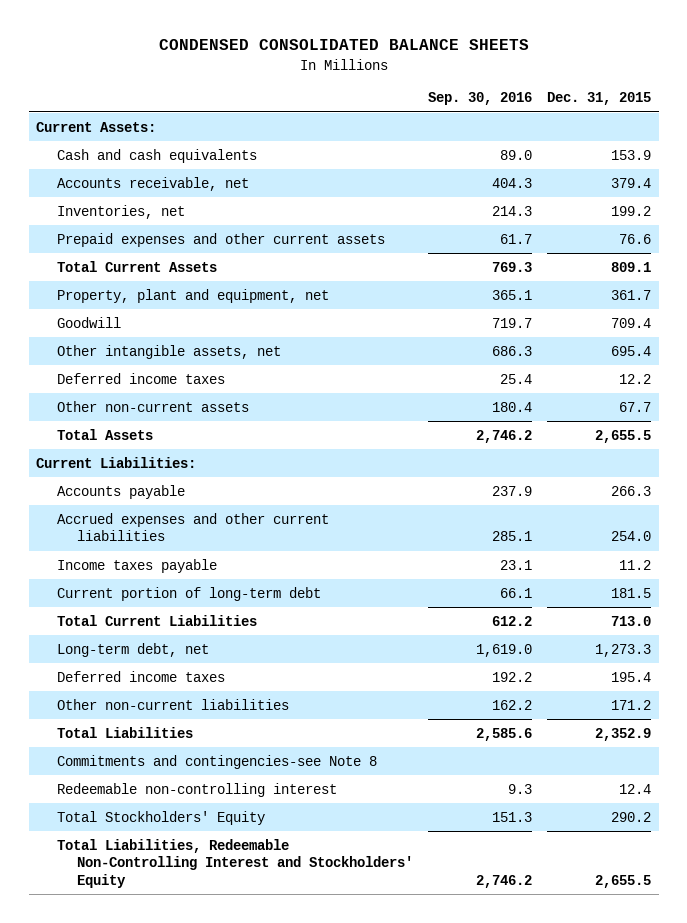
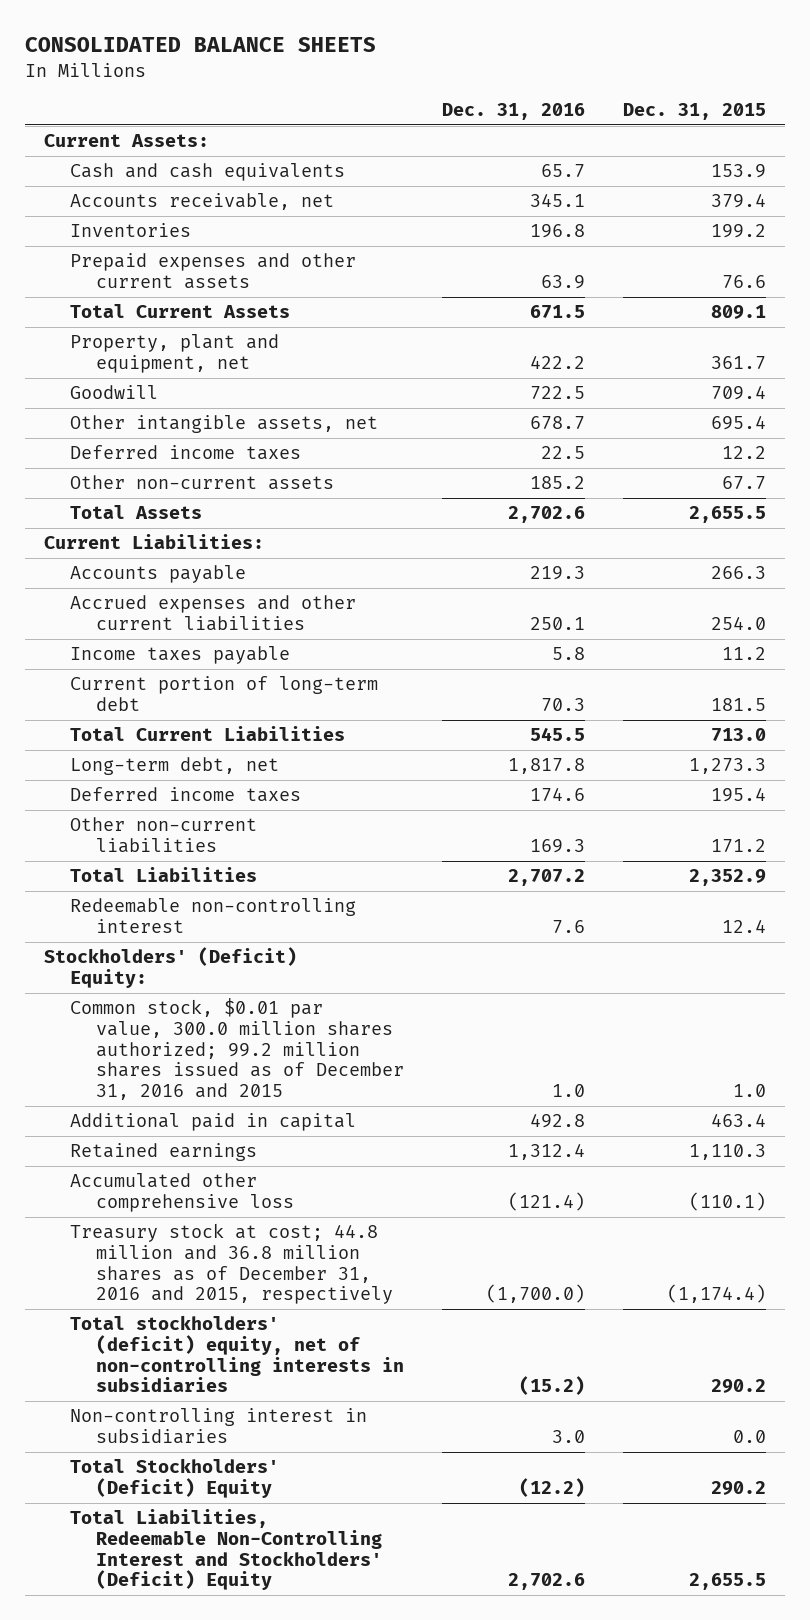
[158,39,529,51] CONDENSED CONSOLIDATED BALANCE SHEETS -> [24,37,376,53] CONSOLIDATED BALANCE SHEETS
[428,92,533,106] Sep. 30, 2016 -> none
none -> [441,102,585,120] Dec. 31, 2016
[56,204,185,219] Inventories, net -> [69,223,191,238] Inventories
[56,754,377,769] Commitments and contingencies-see Note 8 -> none
none -> [43,947,297,989] Stockholders' (Deficit) Equity:
none -> [69,998,404,1101] Common stock, $0.01 par value, 300.0 million shares authorized; 99.2 million shares issued as of December 31, 2016 and 2015
none -> [69,1113,356,1132] Additional paid in capital
none -> [69,1143,257,1162] Retained earnings
none -> [69,1173,294,1213] Accumulated other comprehensive loss
none -> [69,1223,393,1305] Treasury stock at cost; 44.8 million and 36.8 million shares as of December 31, 2016 and 2015, respectively
none -> [69,1315,404,1393] Total stockholders' (deficit) equity, net of non-controlling interests in subsidiaries
none -> [69,1408,367,1445] Non-controlling interest in subsidiaries
[56,810,265,825] Total Stockholders' Equity -> [69,1458,279,1499] Total Stockholders' (Deficit) Equity
[56,838,414,888] Total Liabilities, Redeemable Non-Controlling Interest and Stockholders' Equity -> [69,1509,382,1591] Total Liabilities, Redeemable Non-Controlling Interest and Stockholders' (Deficit) Equity

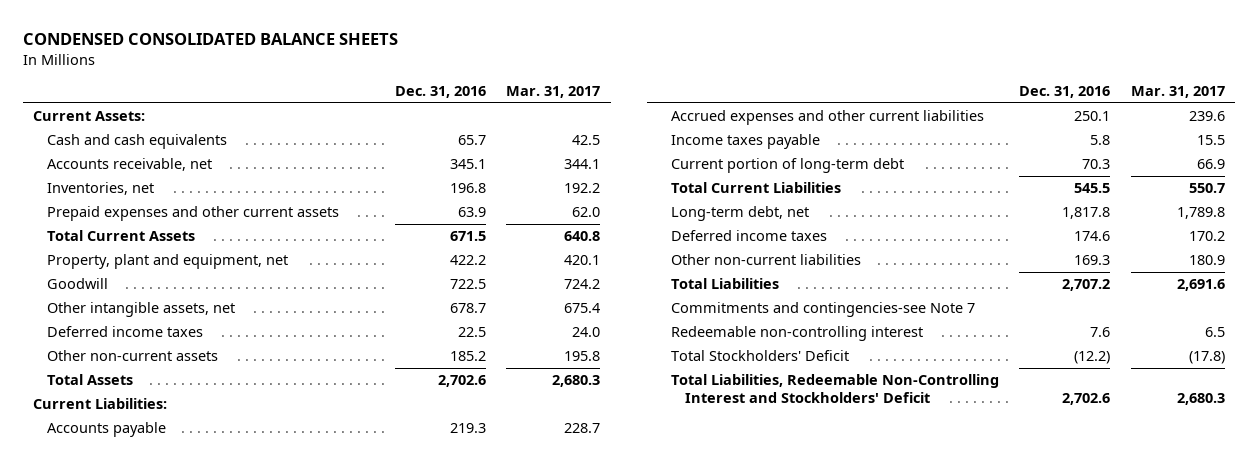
[24,37,376,53] CONSOLIDATED BALANCE SHEETS -> [22,33,398,46] CONDENSED CONSOLIDATED BALANCE SHEETS
[622,102,766,120] Dec. 31, 2015 -> none
none -> [506,86,601,99] Mar. 31, 2017
[69,223,191,238] Inventories -> [46,182,154,196] Inventories, net
none -> [670,302,975,318] Commitments and contingencies-see Note 7
[43,947,297,989] Stockholders' (Deficit) Equity: -> none
[69,998,404,1101] Common stock, $0.01 par value, 300.0 million shares authorized; 99.2 million shares issued as of December 31, 2016 and 2015 -> none
[69,1113,356,1132] Additional paid in capital -> none
[69,1143,257,1162] Retained earnings -> none
[69,1173,294,1213] Accumulated other comprehensive loss -> none
[69,1223,393,1305] Treasury stock at cost; 44.8 million and 36.8 million shares as of December 31, 2016 and 2015, respectively -> none
[69,1315,404,1393] Total stockholders' (deficit) equity, net of non-controlling interests in subsidiaries -> none
[69,1408,367,1445] Non-controlling interest in subsidiaries -> none
[69,1458,279,1499] Total Stockholders' (Deficit) Equity -> [670,350,849,362] Total Stockholders' Deficit
[69,1509,382,1591] Total Liabilities, Redeemable Non-Controlling Interest and Stockholders' (Deficit) Equity -> [670,374,999,404] Total Liabilities, Redeemable Non-Controlling Interest and Stockholders' Deficit

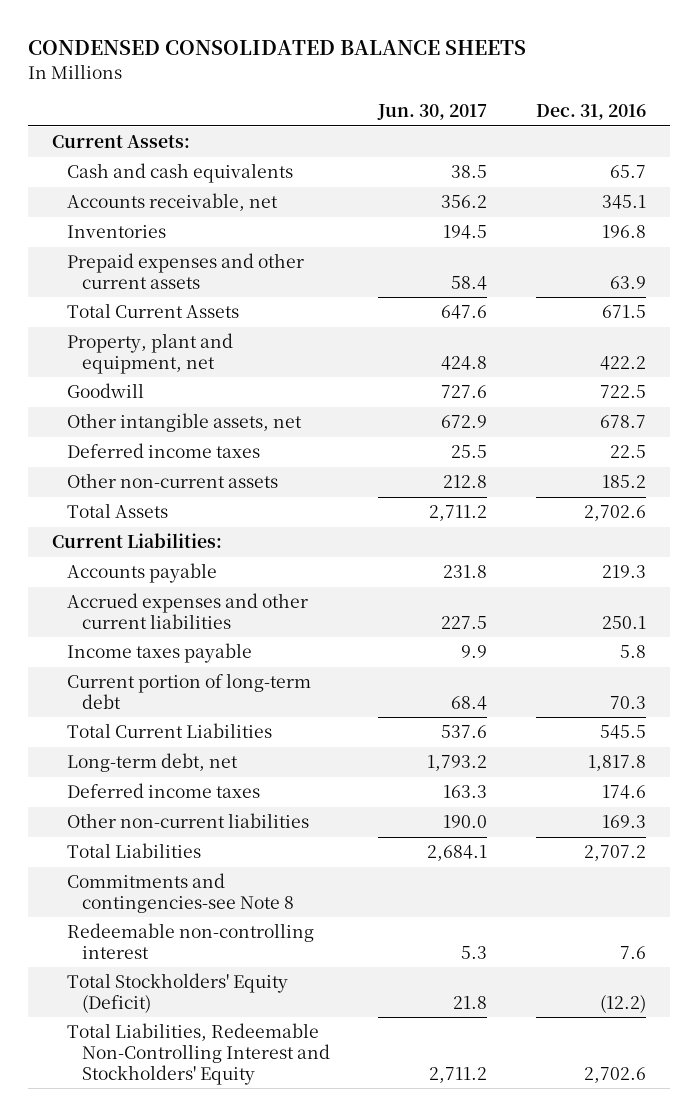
[506,86,601,99] Mar. 31, 2017 -> none
none -> [377,104,488,121] Jun. 30, 2017
[46,182,154,196] Inventories, net -> [67,225,167,239] Inventories
[670,302,975,318] Commitments and contingencies-see Note 7 -> [67,873,295,913] Commitments and contingencies-see Note 8
[670,350,849,362] Total Stockholders' Deficit -> [67,973,289,1013] Total Stockholders' Equity (Deficit)
[670,374,999,404] Total Liabilities, Redeemable Non-Controlling Interest and Stockholders' Deficit -> [67,1023,331,1085] Total Liabilities, Redeemable Non-Controlling Interest and Stockholders' Equity

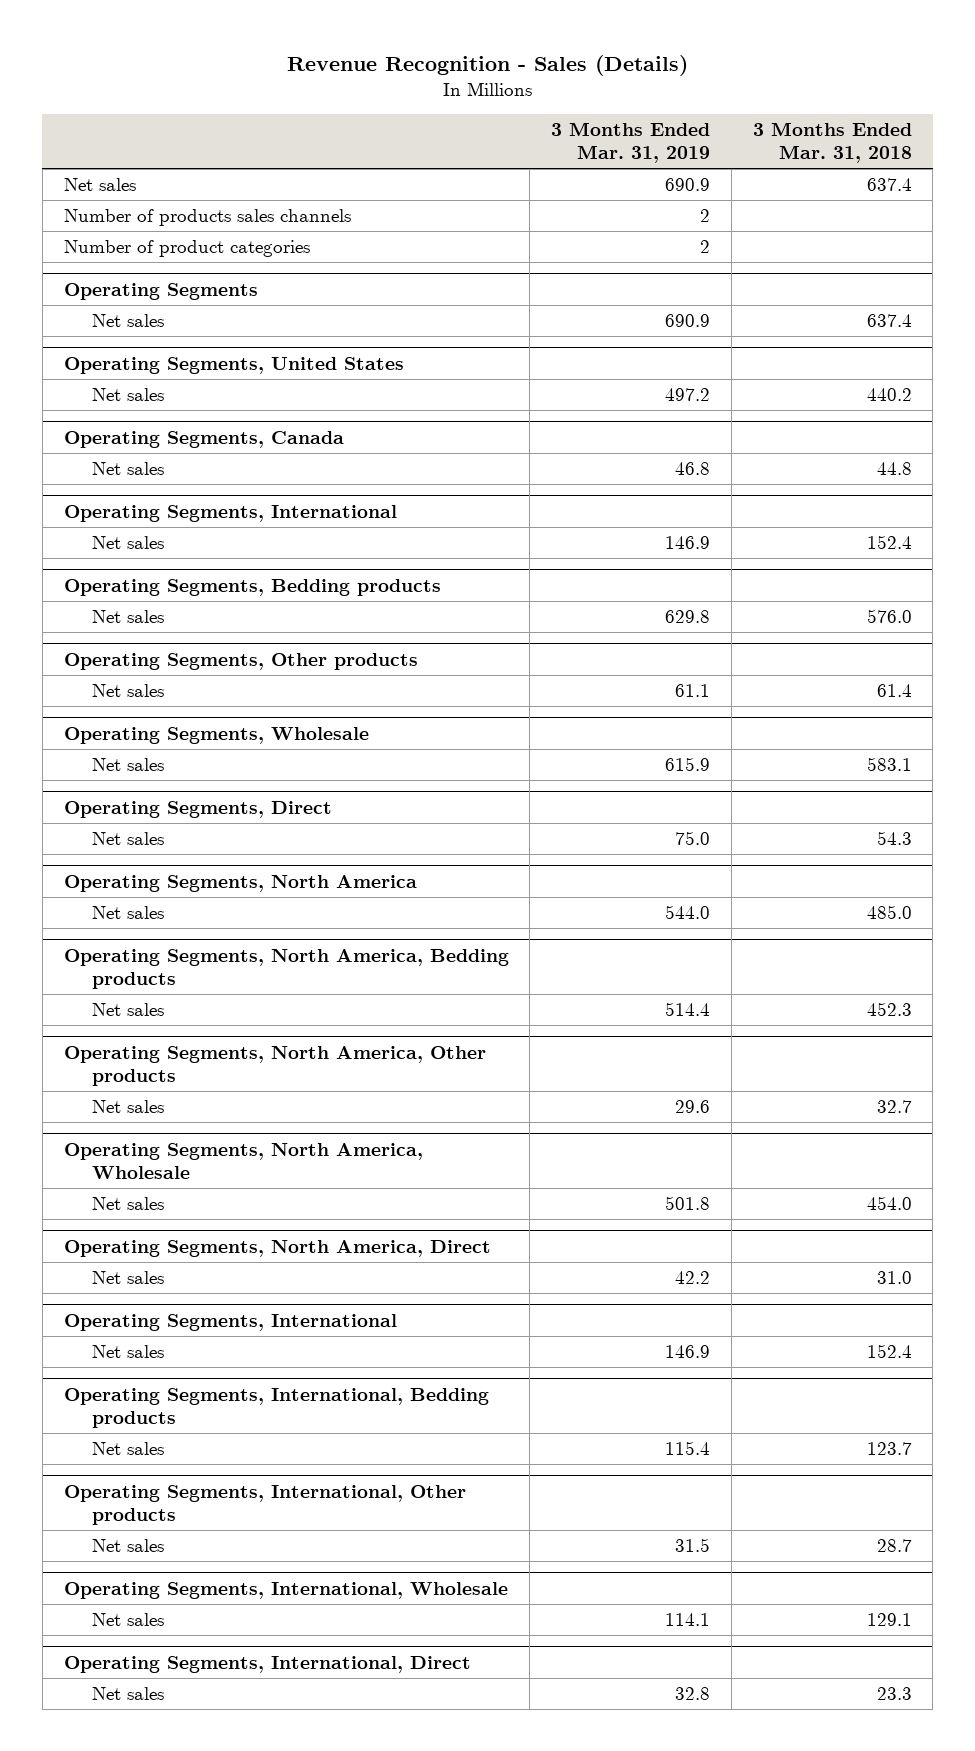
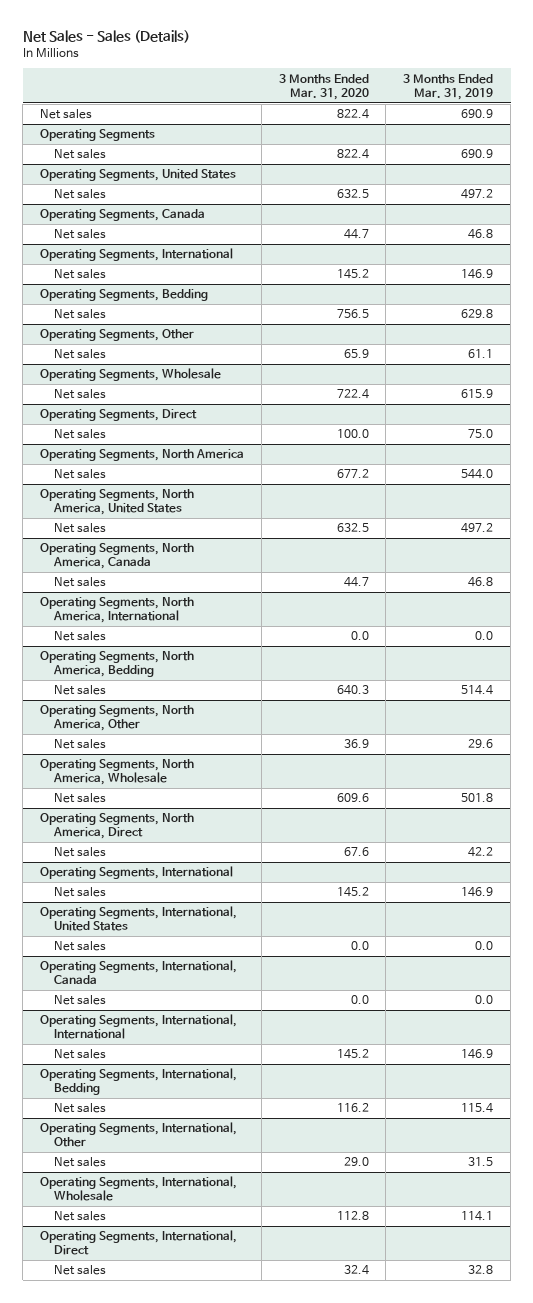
[286,54,688,76] Revenue Recognition - Sales (Details) -> [22,29,190,43] Net Sales - Sales (Details)
[752,121,912,164] 3 Months Ended Mar. 31, 2018 -> none
none -> [278,73,369,100] 3 Months Ended Mar. 31, 2020
[63,208,351,226] Number of products sales channels -> none
[63,239,310,257] Number of product categories -> none
[63,578,441,596] Operating Segments, Bedding products -> [39,289,208,302] Operating Segments, Bedding
[63,652,418,670] Operating Segments, Other products -> [39,329,194,342] Operating Segments, Other
none -> [39,489,194,516] Operating Segments, North America, United States
none -> [53,523,106,534] Net sales
none -> [39,543,194,570] Operating Segments, North America, Canada
none -> [53,577,106,588] Net sales
none -> [39,597,194,624] Operating Segments, North America, International
none -> [53,631,106,642] Net sales
[63,948,509,990] Operating Segments, North America, Bedding products -> [39,651,194,678] Operating Segments, North America, Bedding
[63,1045,486,1087] Operating Segments, North America, Other products -> [39,705,194,732] Operating Segments, North America, Other
none -> [39,906,237,932] Operating Segments, International, United States
none -> [53,941,106,952] Net sales
none -> [39,960,237,985] Operating Segments, International, Canada
none -> [53,995,106,1006] Net sales
none -> [39,1014,237,1040] Operating Segments, International, International
none -> [53,1049,106,1060] Net sales
[63,1387,489,1429] Operating Segments, International, Bedding products -> [39,1068,237,1096] Operating Segments, International, Bedding
[63,1484,466,1526] Operating Segments, International, Other products -> [39,1122,237,1148] Operating Segments, International, Other

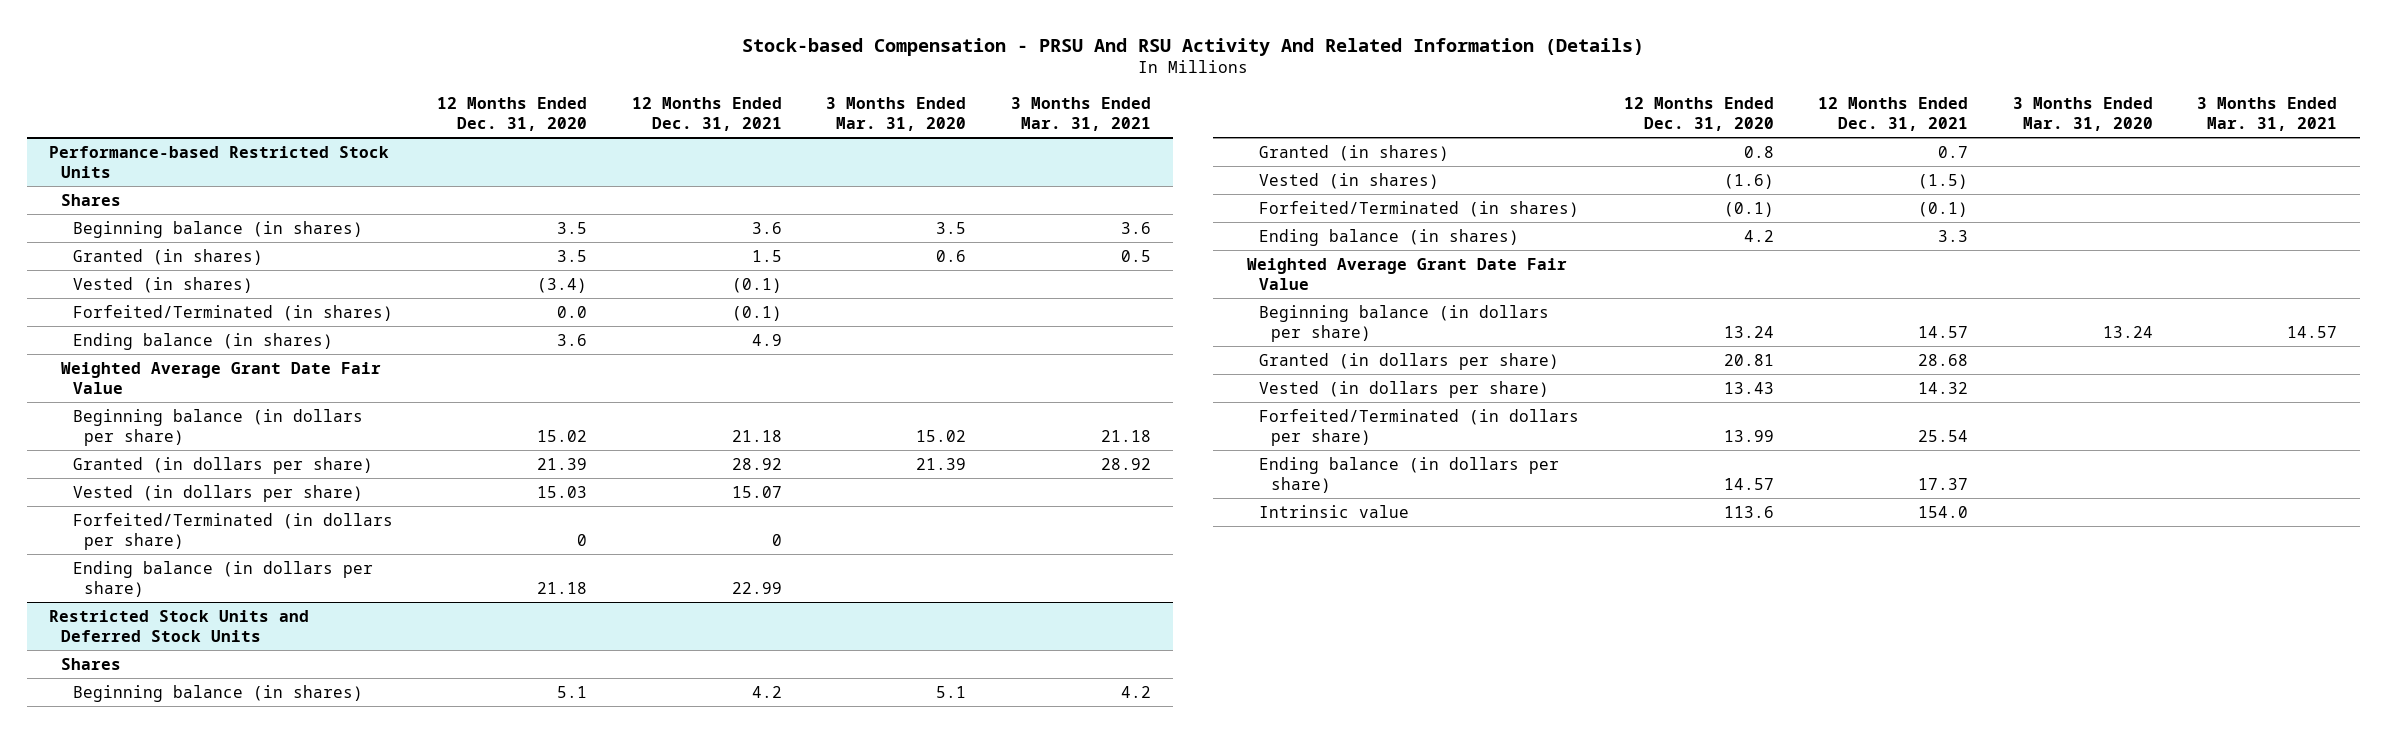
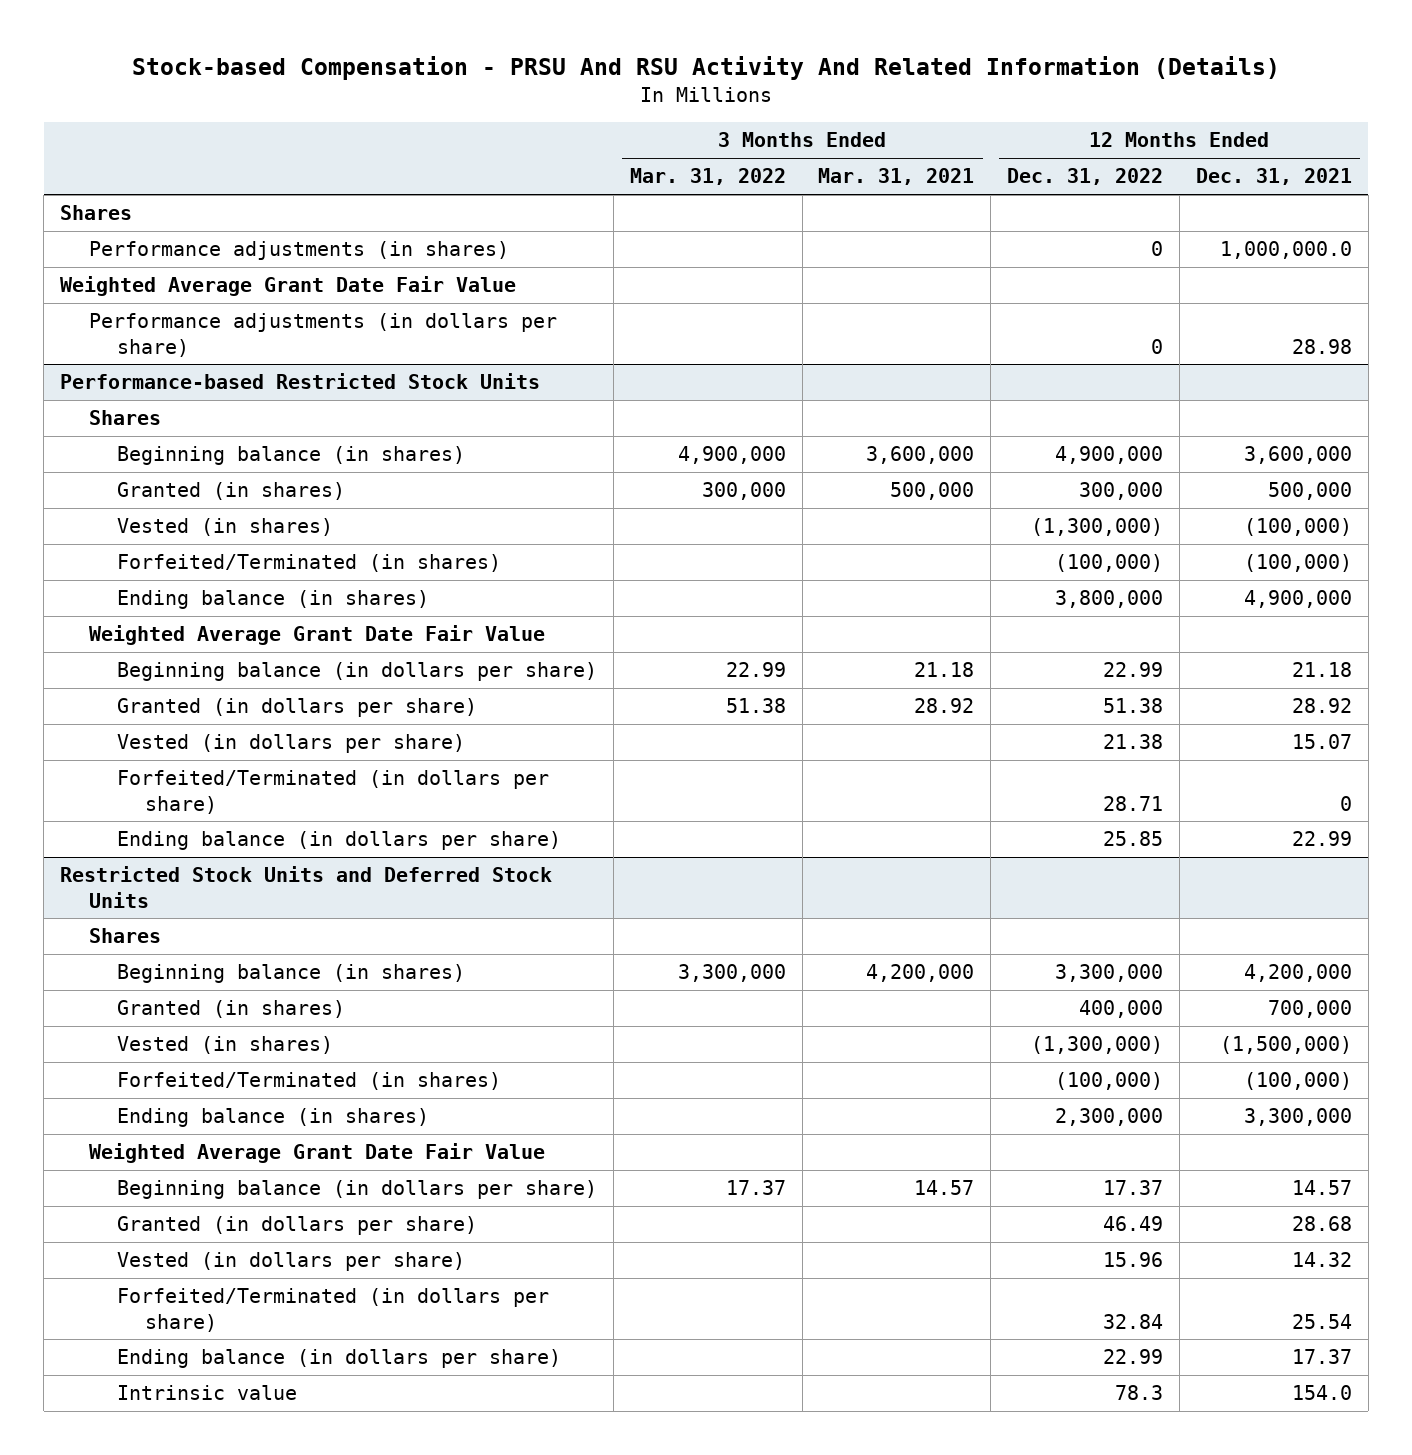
[437,97,588,132] 12 Months Ended Dec. 31, 2020 -> none
[826,97,967,132] 3 Months Ended Mar. 31, 2020 -> none
none -> [629,168,786,186] Mar. 31, 2022
none -> [1007,168,1164,186] Dec. 31, 2022
none -> [60,205,133,221] Shares
none -> [88,241,509,261] Performance adjustments (in shares)
none -> [60,276,517,297] Weighted Average Grant Date Fair Value
none -> [88,313,557,357] Performance adjustments (in dollars per share)
[751,221,782,234] 3.6 -> [1243,446,1352,465] 3,600,000
[1120,221,1151,234] 3.6 -> [866,446,975,465] 3,600,000
[751,249,782,262] 1.5 -> [1267,482,1352,501] 500,000
[1120,249,1151,262] 0.5 -> [890,482,975,501] 500,000
[731,277,782,293] (0.1) -> [1243,518,1352,537] (100,000)
[731,305,782,321] (0.1) -> [1243,554,1352,573] (100,000)
[751,333,782,346] 4.9 -> [1243,590,1352,609] 4,900,000
[751,685,782,698] 4.2 -> [1243,964,1352,983] 4,200,000
[1120,685,1151,698] 4.2 -> [866,964,975,983] 4,200,000
[1938,145,1969,158] 0.7 -> [1267,1000,1352,1019] 700,000
[1918,173,1969,189] (1.5) -> [1219,1036,1352,1055] (1,500,000)
[1918,201,1969,217] (0.1) -> [1243,1072,1352,1091] (100,000)
[1938,229,1969,242] 3.3 -> [1243,1108,1352,1127] 3,300,000

